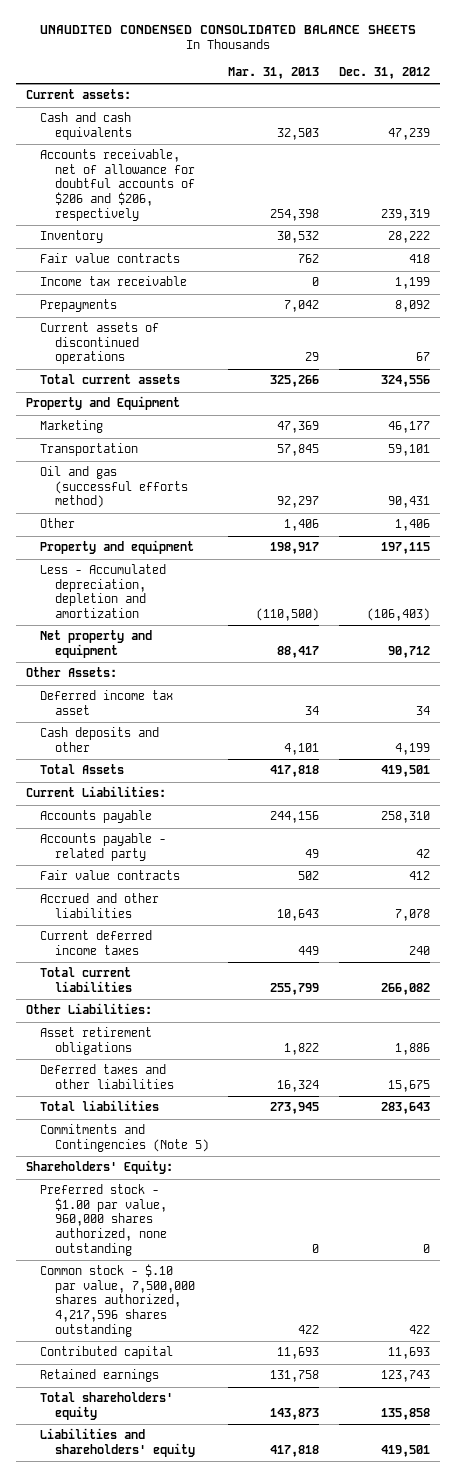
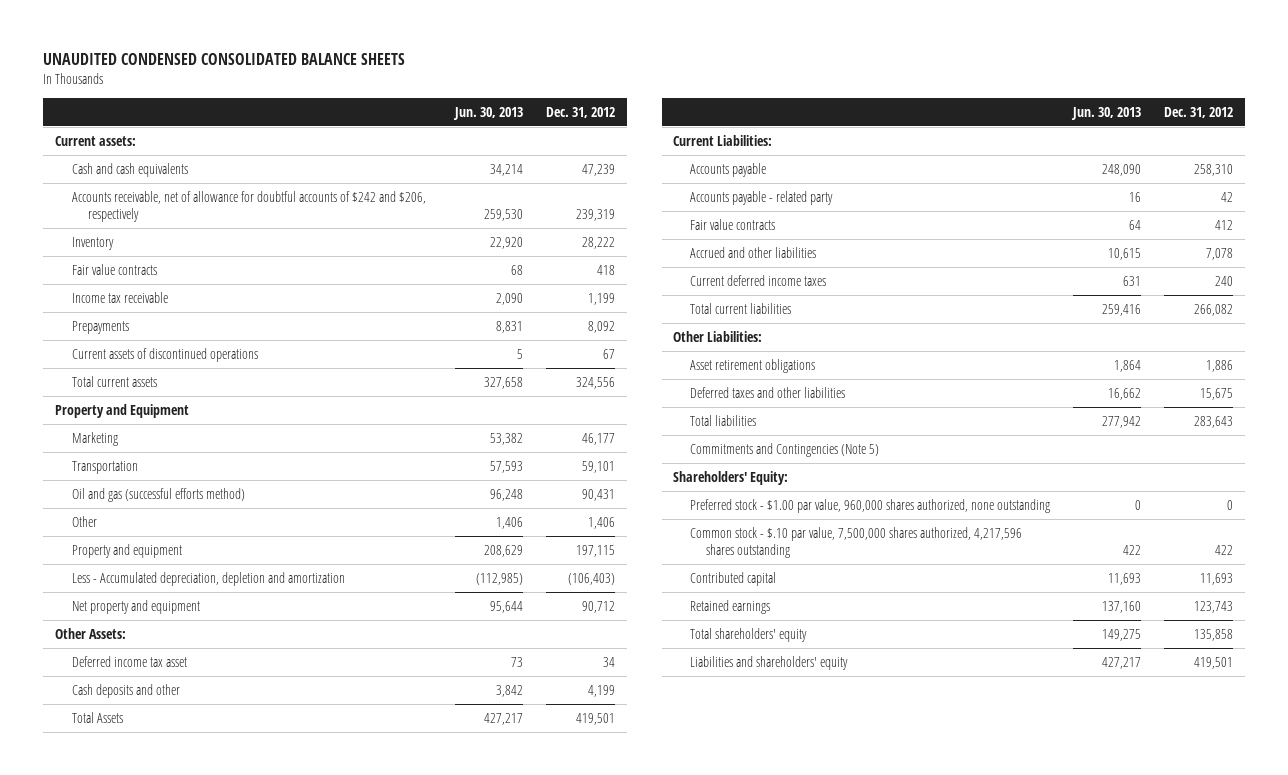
[228,67,320,80] Mar. 31, 2013 -> none
none -> [452,106,523,120] Jun. 30, 2013
[40,149,195,221] Accounts receivable, net of allowance for doubtful accounts of $206 and $206, respectively -> [71,190,426,223] Accounts receivable, net of allowance for doubtful accounts of $242 and $206, respectively

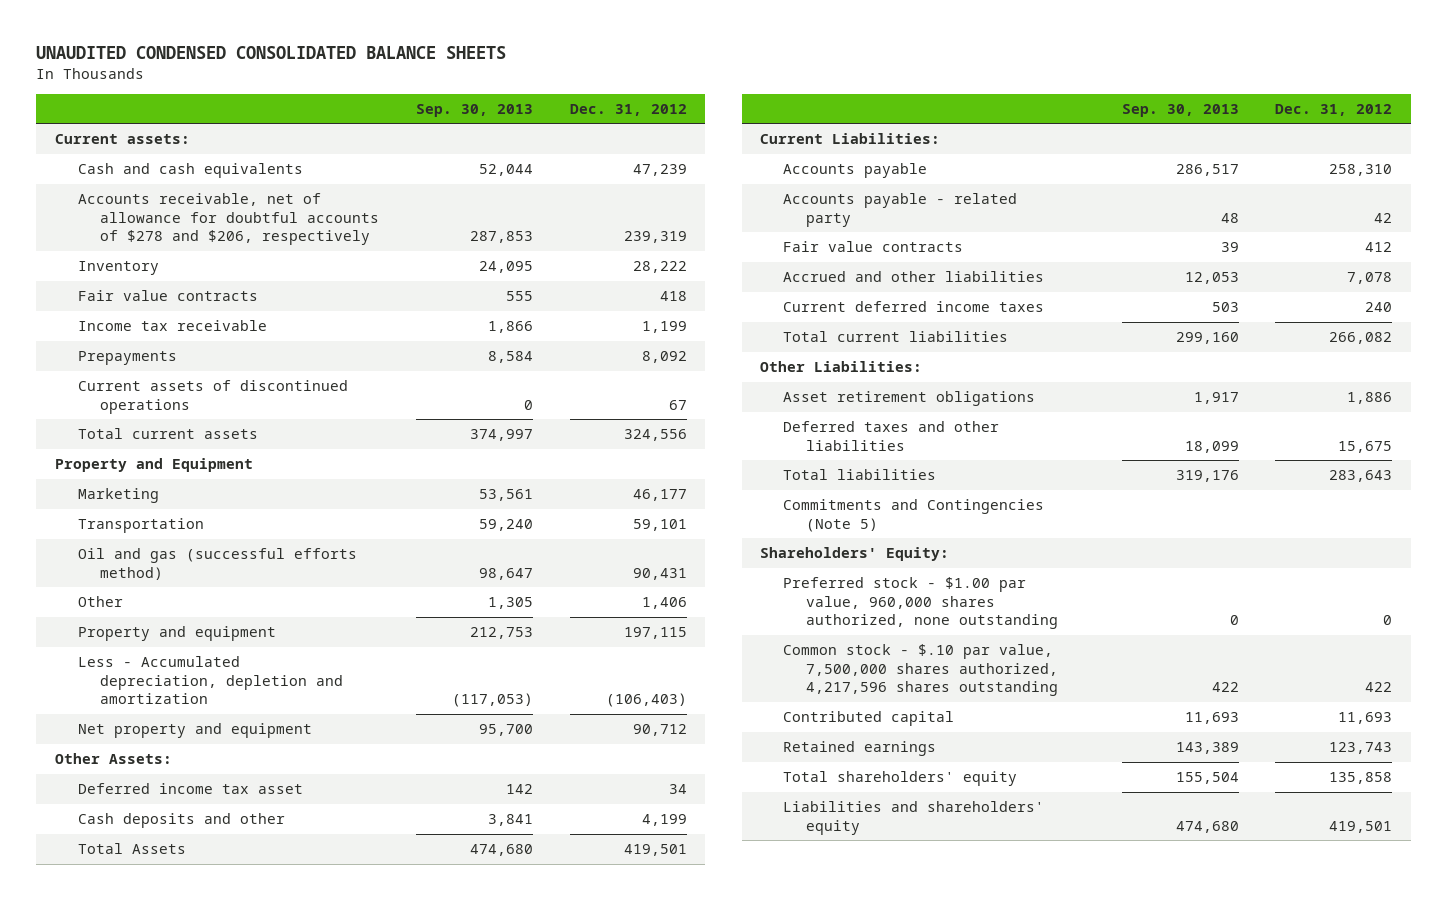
[452,106,523,120] Jun. 30, 2013 -> none
none -> [416,103,534,117] Sep. 30, 2013
[71,190,426,223] Accounts receivable, net of allowance for doubtful accounts of $242 and $206, respectively -> [77,193,380,246] Accounts receivable, net of allowance for doubtful accounts of $278 and $206, respectively

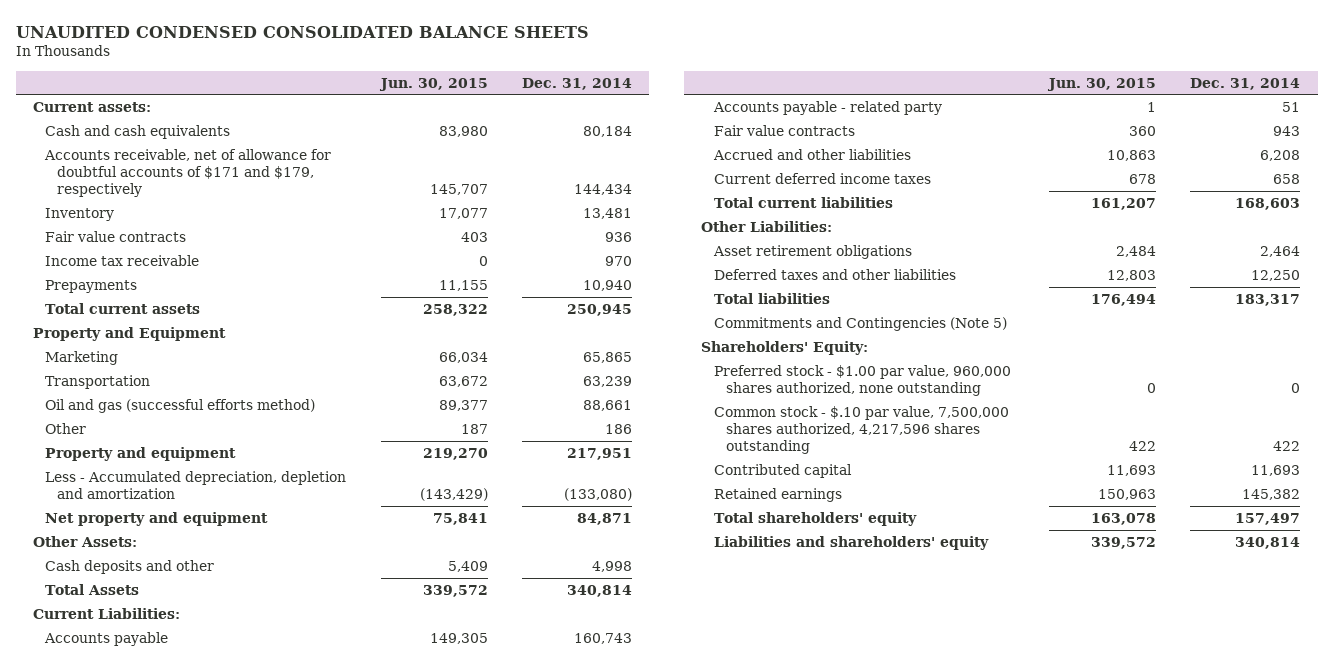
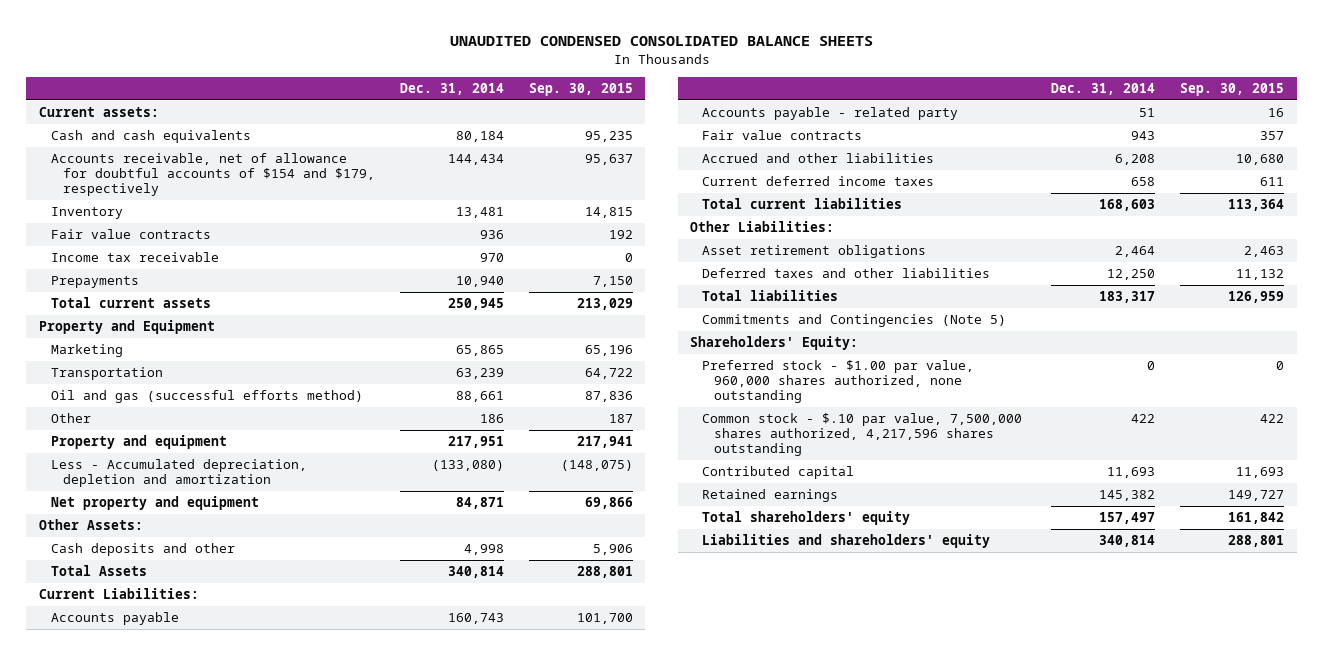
[378,77,488,91] Jun. 30, 2015 -> none
none -> [528,82,633,96] Sep. 30, 2015
[44,149,332,198] Accounts receivable, net of allowance for doubtful accounts of $171 and $179, respectively -> [50,153,375,197] Accounts receivable, net of allowance for doubtful accounts of $154 and $179, respectively

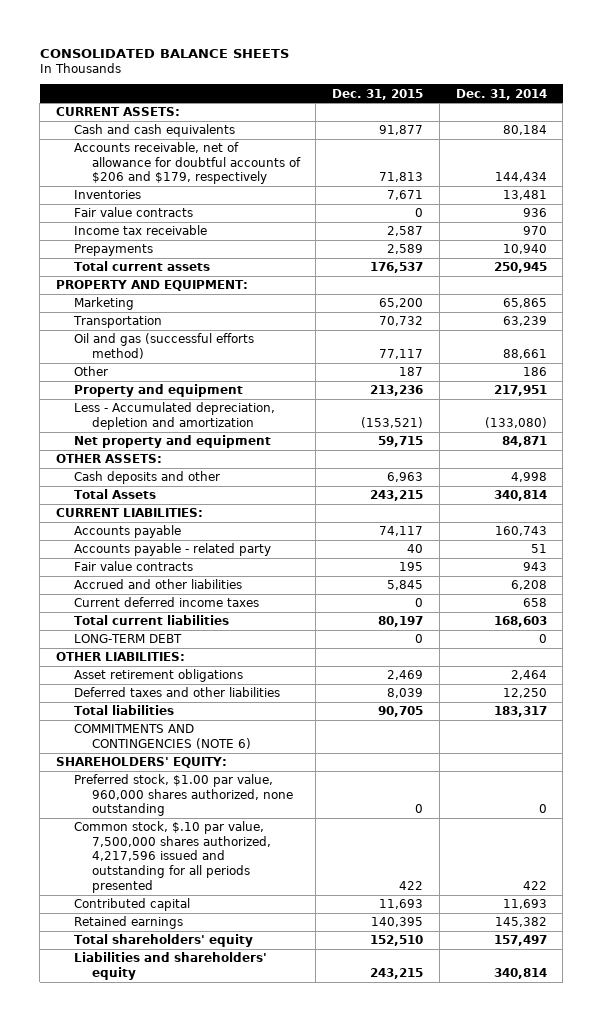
[449,36,873,47] UNAUDITED CONDENSED CONSOLIDATED BALANCE SHEETS -> [39,48,289,58] CONSOLIDATED BALANCE SHEETS
[528,82,633,96] Sep. 30, 2015 -> none
none -> [332,88,424,100] Dec. 31, 2015
[38,107,159,118] Current assets: -> [56,107,181,117] CURRENT ASSETS:
[50,153,375,197] Accounts receivable, net of allowance for doubtful accounts of $154 and $179, respectively -> [73,142,301,185] Accounts receivable, net of allowance for doubtful accounts of $206 and $179, respectively
[50,207,123,220] Inventory -> [73,190,141,200] Inventories
[38,320,215,335] Property and Equipment -> [56,280,249,292] PROPERTY AND EQUIPMENT:
[38,519,143,531] Other Assets: -> [56,454,163,464] OTHER ASSETS:
[38,588,199,600] Current Liabilities: -> [56,508,204,518] CURRENT LIABILITIES:
none -> [73,634,182,644] LONG-TERM DEBT
[690,221,835,233] Other Liabilities: -> [56,652,186,662] OTHER LIABILITIES:
[702,314,1007,328] Commitments and Contingencies (Note 5) -> [73,724,251,749] COMMITMENTS AND CONTINGENCIES (NOTE 6)
[690,336,859,351] Shareholders' Equity: -> [56,757,228,769] SHAREHOLDERS' EQUITY:
[702,360,975,404] Preferred stock - $1.00 par value, 960,000 shares authorized, none outstanding -> [73,774,293,817] Preferred stock, $1.00 par value, 960,000 shares authorized, none outstanding
[702,413,1023,457] Common stock - $.10 par value, 7,500,000 shares authorized, 4,217,596 shares outstanding -> [73,821,271,893] Common stock, $.10 par value, 7,500,000 shares authorized, 4,217,596 issued and outstanding for all periods presented

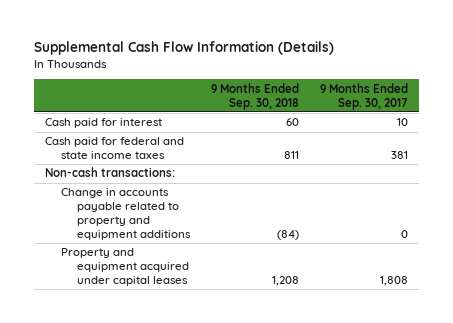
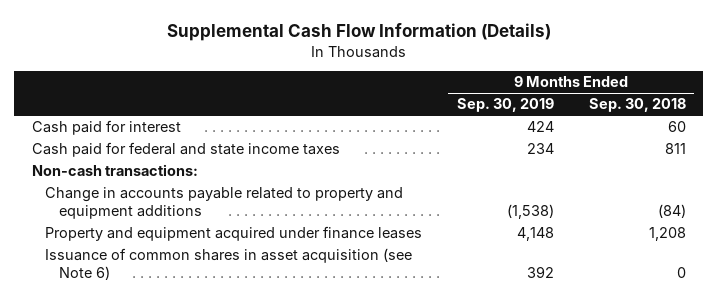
[320,82,409,110] 9 Months Ended Sep. 30, 2017 -> none
none -> [456,98,554,113] Sep. 30, 2019
[60,248,189,287] Property and equipment acquired under capital leases -> [45,226,423,242] Property and equipment acquired under finance leases
none -> [45,248,413,281] Issuance of common shares in asset acquisition (see Note 6)

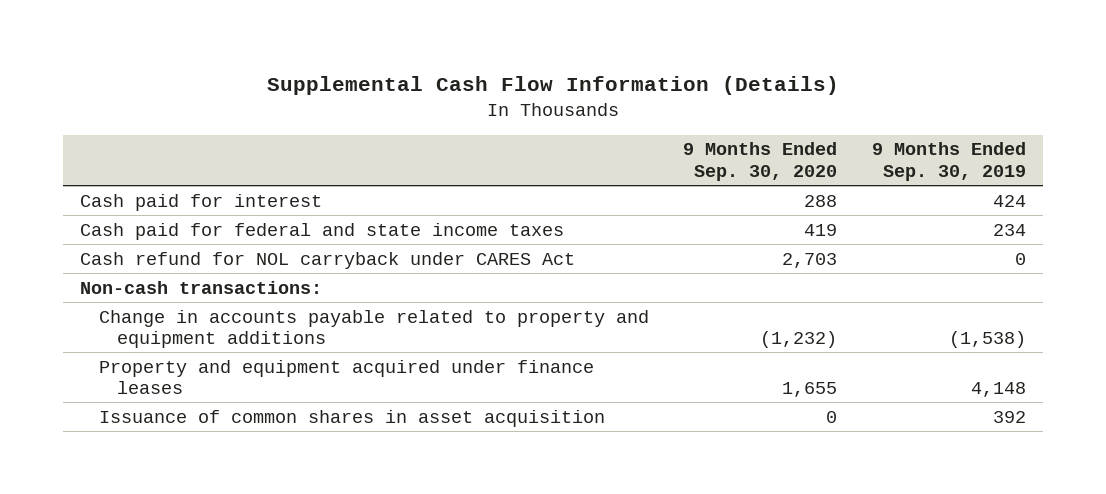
[588,98,686,113] Sep. 30, 2018 -> none
none -> [683,142,838,181] 9 Months Ended Sep. 30, 2020
none -> [79,251,575,269] Cash refund for NOL carryback under CARES Act
[45,248,413,281] Issuance of common shares in asset acquisition (see Note 6) -> [98,409,605,427] Issuance of common shares in asset acquisition

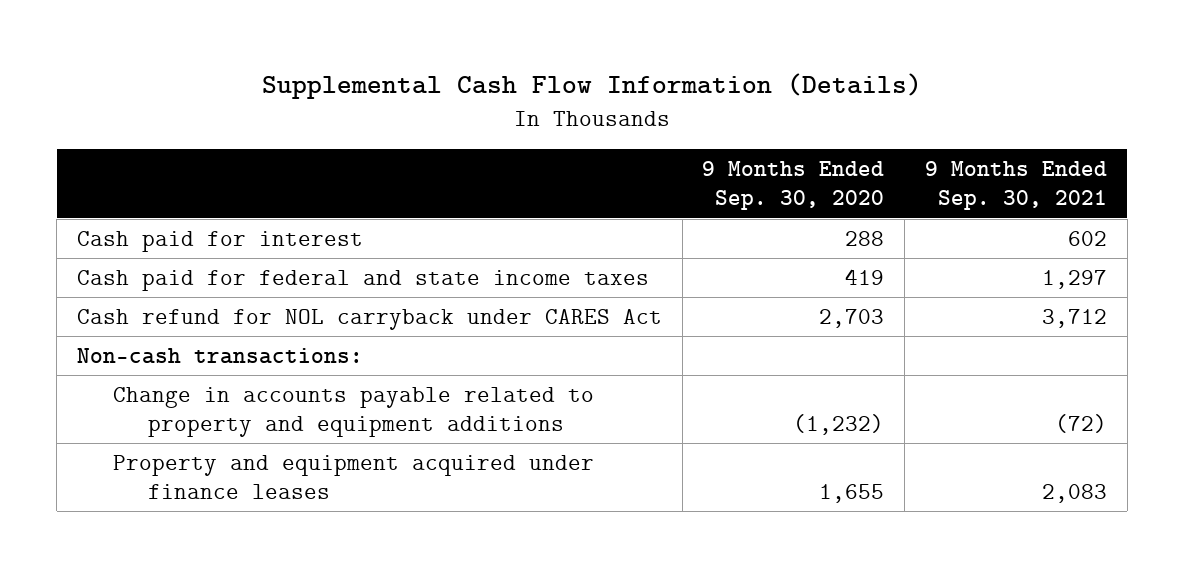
[871,142,1026,181] 9 Months Ended Sep. 30, 2019 -> none
none -> [924,161,1107,211] 9 Months Ended Sep. 30, 2021
[98,409,605,427] Issuance of common shares in asset acquisition -> none

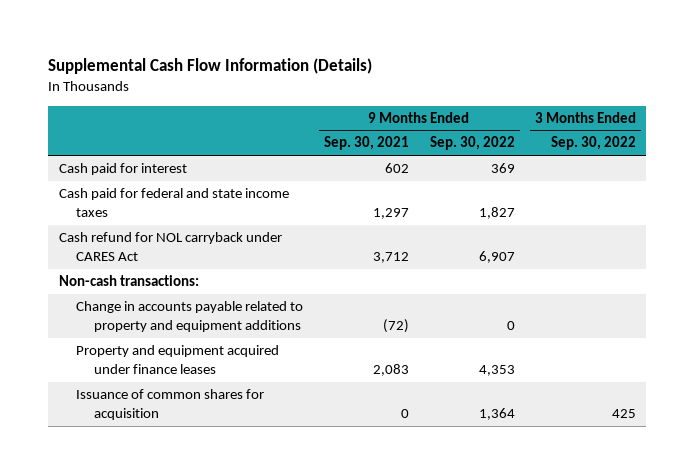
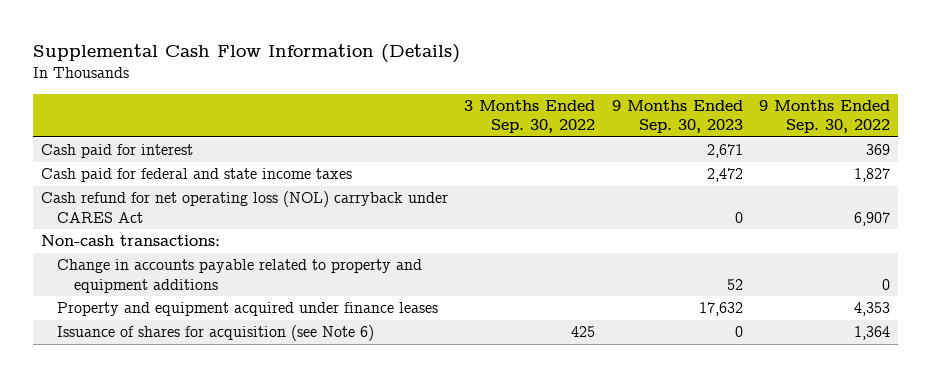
[323,136,409,151] Sep. 30, 2021 -> none
none -> [611,99,743,134] 9 Months Ended Sep. 30, 2023
[58,232,282,262] Cash refund for NOL carryback under CARES Act -> [40,191,448,223] Cash refund for net operating loss (NOL) carryback under CARES Act
[76,389,265,421] Issuance of common shares for acquisition -> [57,325,375,342] Issuance of shares for acquisition (see Note 6)

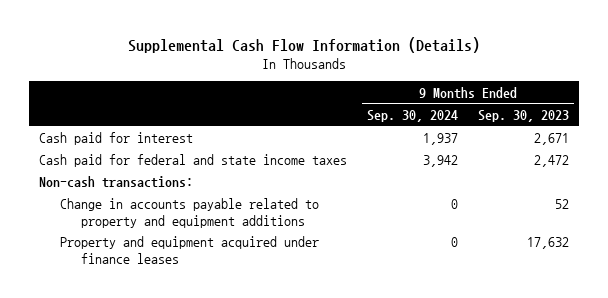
[464,99,596,134] 3 Months Ended Sep. 30, 2022 -> none
[758,99,890,134] 9 Months Ended Sep. 30, 2022 -> none
none -> [366,109,458,122] Sep. 30, 2024
[40,191,448,223] Cash refund for net operating loss (NOL) carryback under CARES Act -> none
[57,325,375,342] Issuance of shares for acquisition (see Note 6) -> none

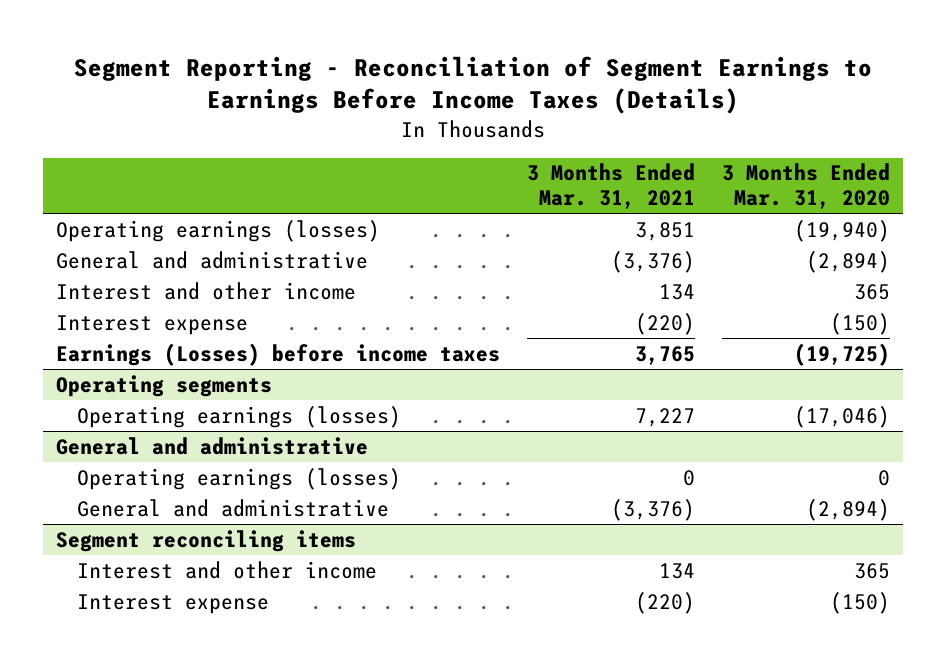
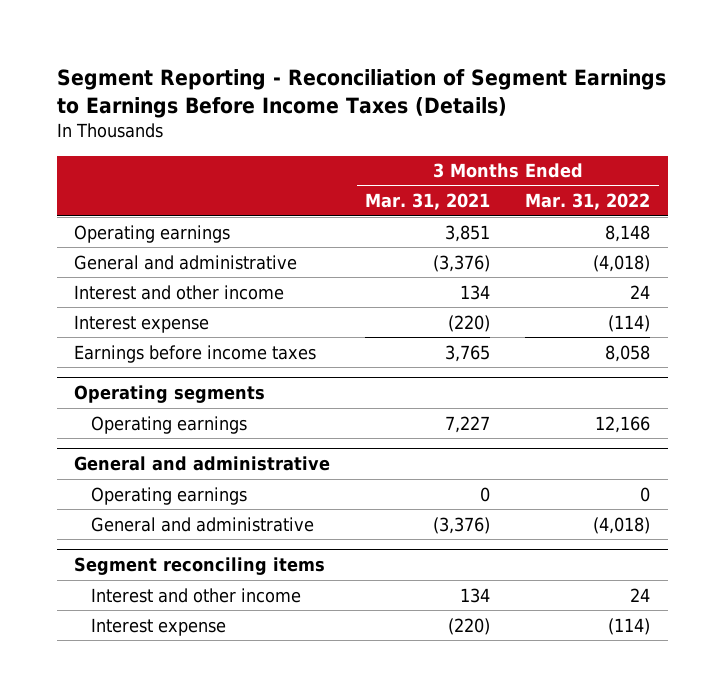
[721,163,890,210] 3 Months Ended Mar. 31, 2020 -> none
none -> [525,193,651,211] Mar. 31, 2022
[56,219,381,242] Operating earnings (losses) -> [74,224,231,243] Operating earnings
[56,342,501,366] Earnings (Losses) before income taxes -> [74,344,317,363] Earnings before income taxes
[77,405,402,428] Operating earnings (losses) -> [91,415,248,434] Operating earnings
[77,467,402,490] Operating earnings (losses) -> [91,486,248,505] Operating earnings

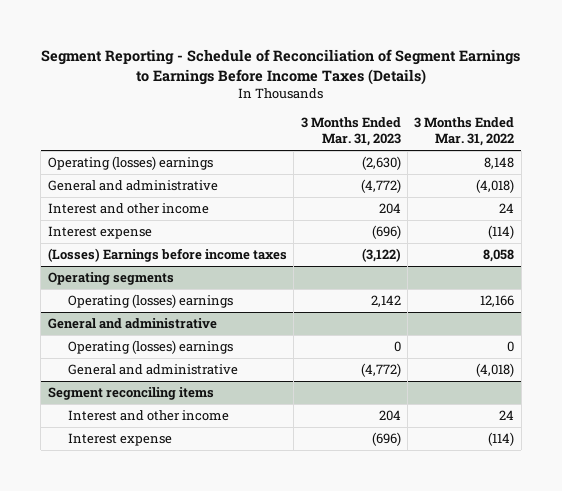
[56,68,666,118] Segment Reporting - Reconciliation of Segment Earnings to Earnings Before Income Taxes (Details) -> [41,48,521,85] Segment Reporting - Schedule of Reconciliation of Segment Earnings to Earnings Before Income Taxes (Details)
[365,193,491,211] Mar. 31, 2021 -> none
none -> [300,116,401,147] 3 Months Ended Mar. 31, 2023
[74,224,231,243] Operating earnings -> [47,156,213,171] Operating (losses) earnings
[74,344,317,363] Earnings before income taxes -> [47,248,287,263] (Losses) Earnings before income taxes
[91,415,248,434] Operating earnings -> [68,294,234,309] Operating (losses) earnings
[91,486,248,505] Operating earnings -> [68,340,234,355] Operating (losses) earnings

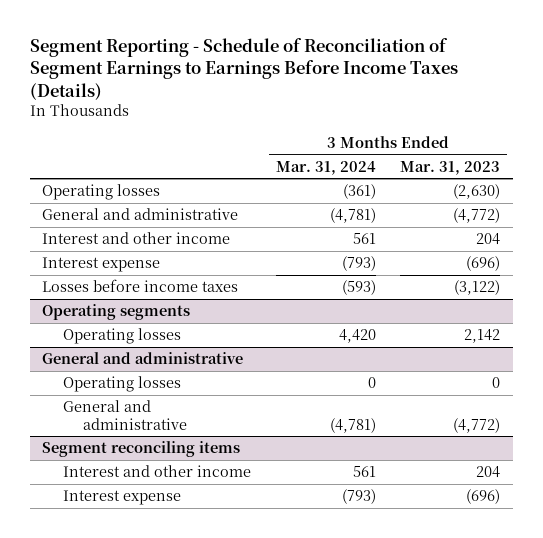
[414,116,515,147] 3 Months Ended Mar. 31, 2022 -> none
none -> [275,160,376,175] Mar. 31, 2024
[47,156,213,171] Operating (losses) earnings -> [42,184,161,201] Operating losses
[47,248,287,263] (Losses) Earnings before income taxes -> [42,279,239,293] Losses before income taxes
[68,294,234,309] Operating (losses) earnings -> [62,328,181,345] Operating losses
[68,340,234,355] Operating (losses) earnings -> [62,376,181,393] Operating losses

